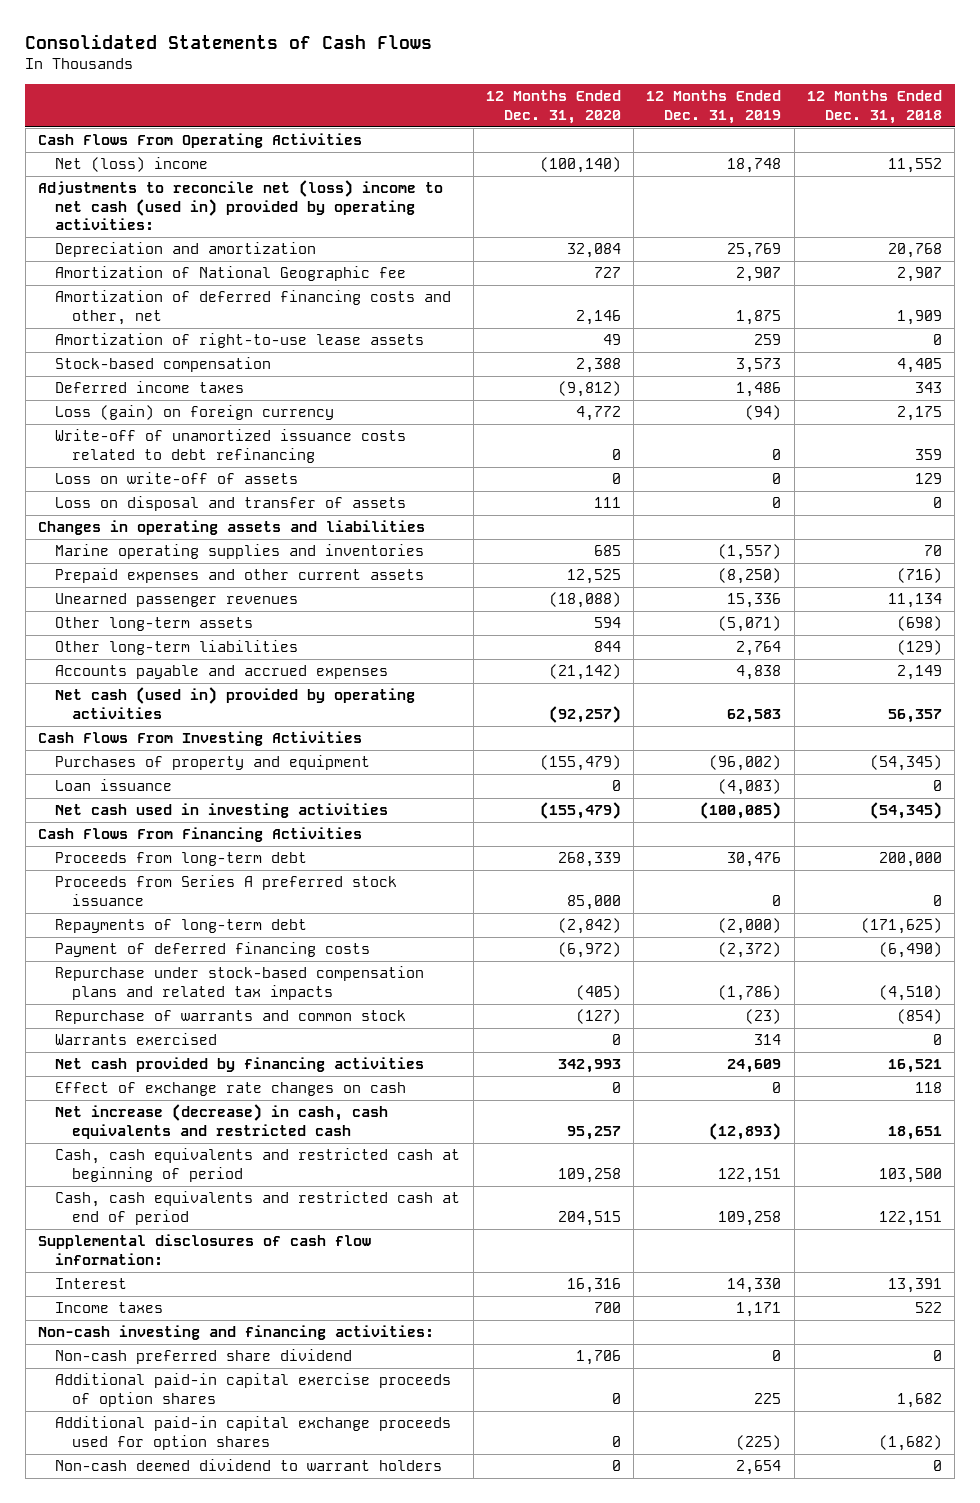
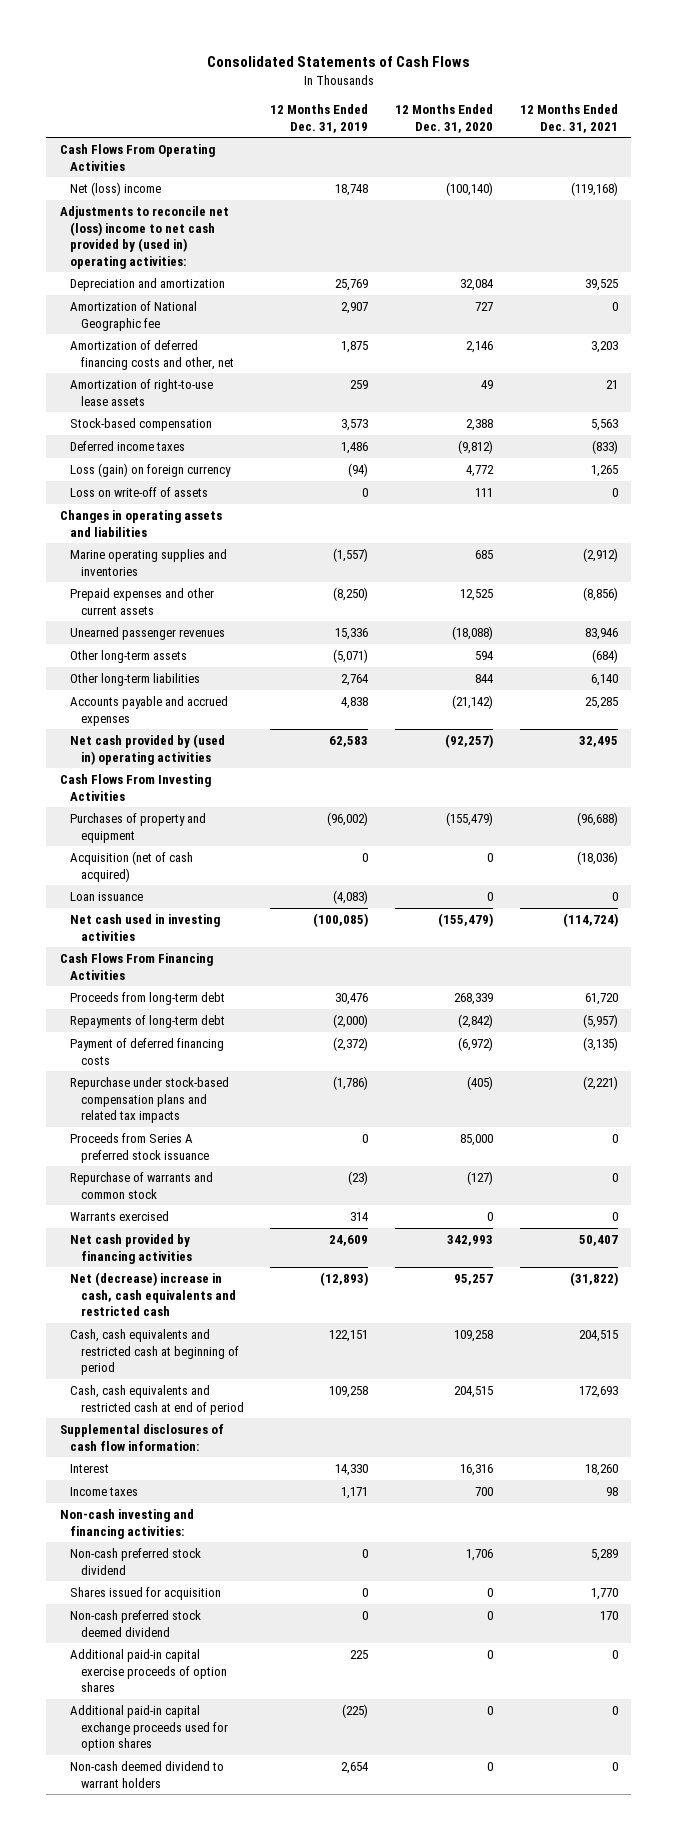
[807,90,943,124] 12 Months Ended Dec. 31, 2018 -> none
none -> [519,104,618,133] 12 Months Ended Dec. 31, 2021
[38,180,444,230] Adjustments to reconcile net (loss) income to net cash (used in) provided by operating activities: -> [59,206,229,269] Adjustments to reconcile net (loss) income to net cash provided by (used in) operating activities:
[55,429,407,463] Write-off of unamortized issuance costs related to debt refinancing -> none
[55,496,407,512] Loss on disposal and transfer of assets -> none
[611,473,621,485] 0 -> [475,488,494,498] 111
[55,687,416,719] Net cash (used in) provided by operating activities -> [70,734,226,765] Net cash provided by (used in) operating activities
none -> [70,851,194,882] Acquisition (net of cash acquired)
[55,875,398,906] Proceeds from Series A preferred stock issuance -> [70,1133,209,1163] Proceeds from Series A preferred stock issuance
[55,1082,407,1097] Effect of exchange rate changes on cash -> none
[55,1104,389,1139] Net increase (decrease) in cash, cash equivalents and restricted cash -> [70,1272,236,1317] Net (decrease) increase in cash, cash equivalents and restricted cash
[55,1349,353,1365] Non-cash preferred share dividend -> [70,1548,202,1575] Non-cash preferred stock dividend
none -> [70,1587,222,1601] Shares issued for acquisition
none -> [70,1610,202,1637] Non-cash preferred stock deemed dividend

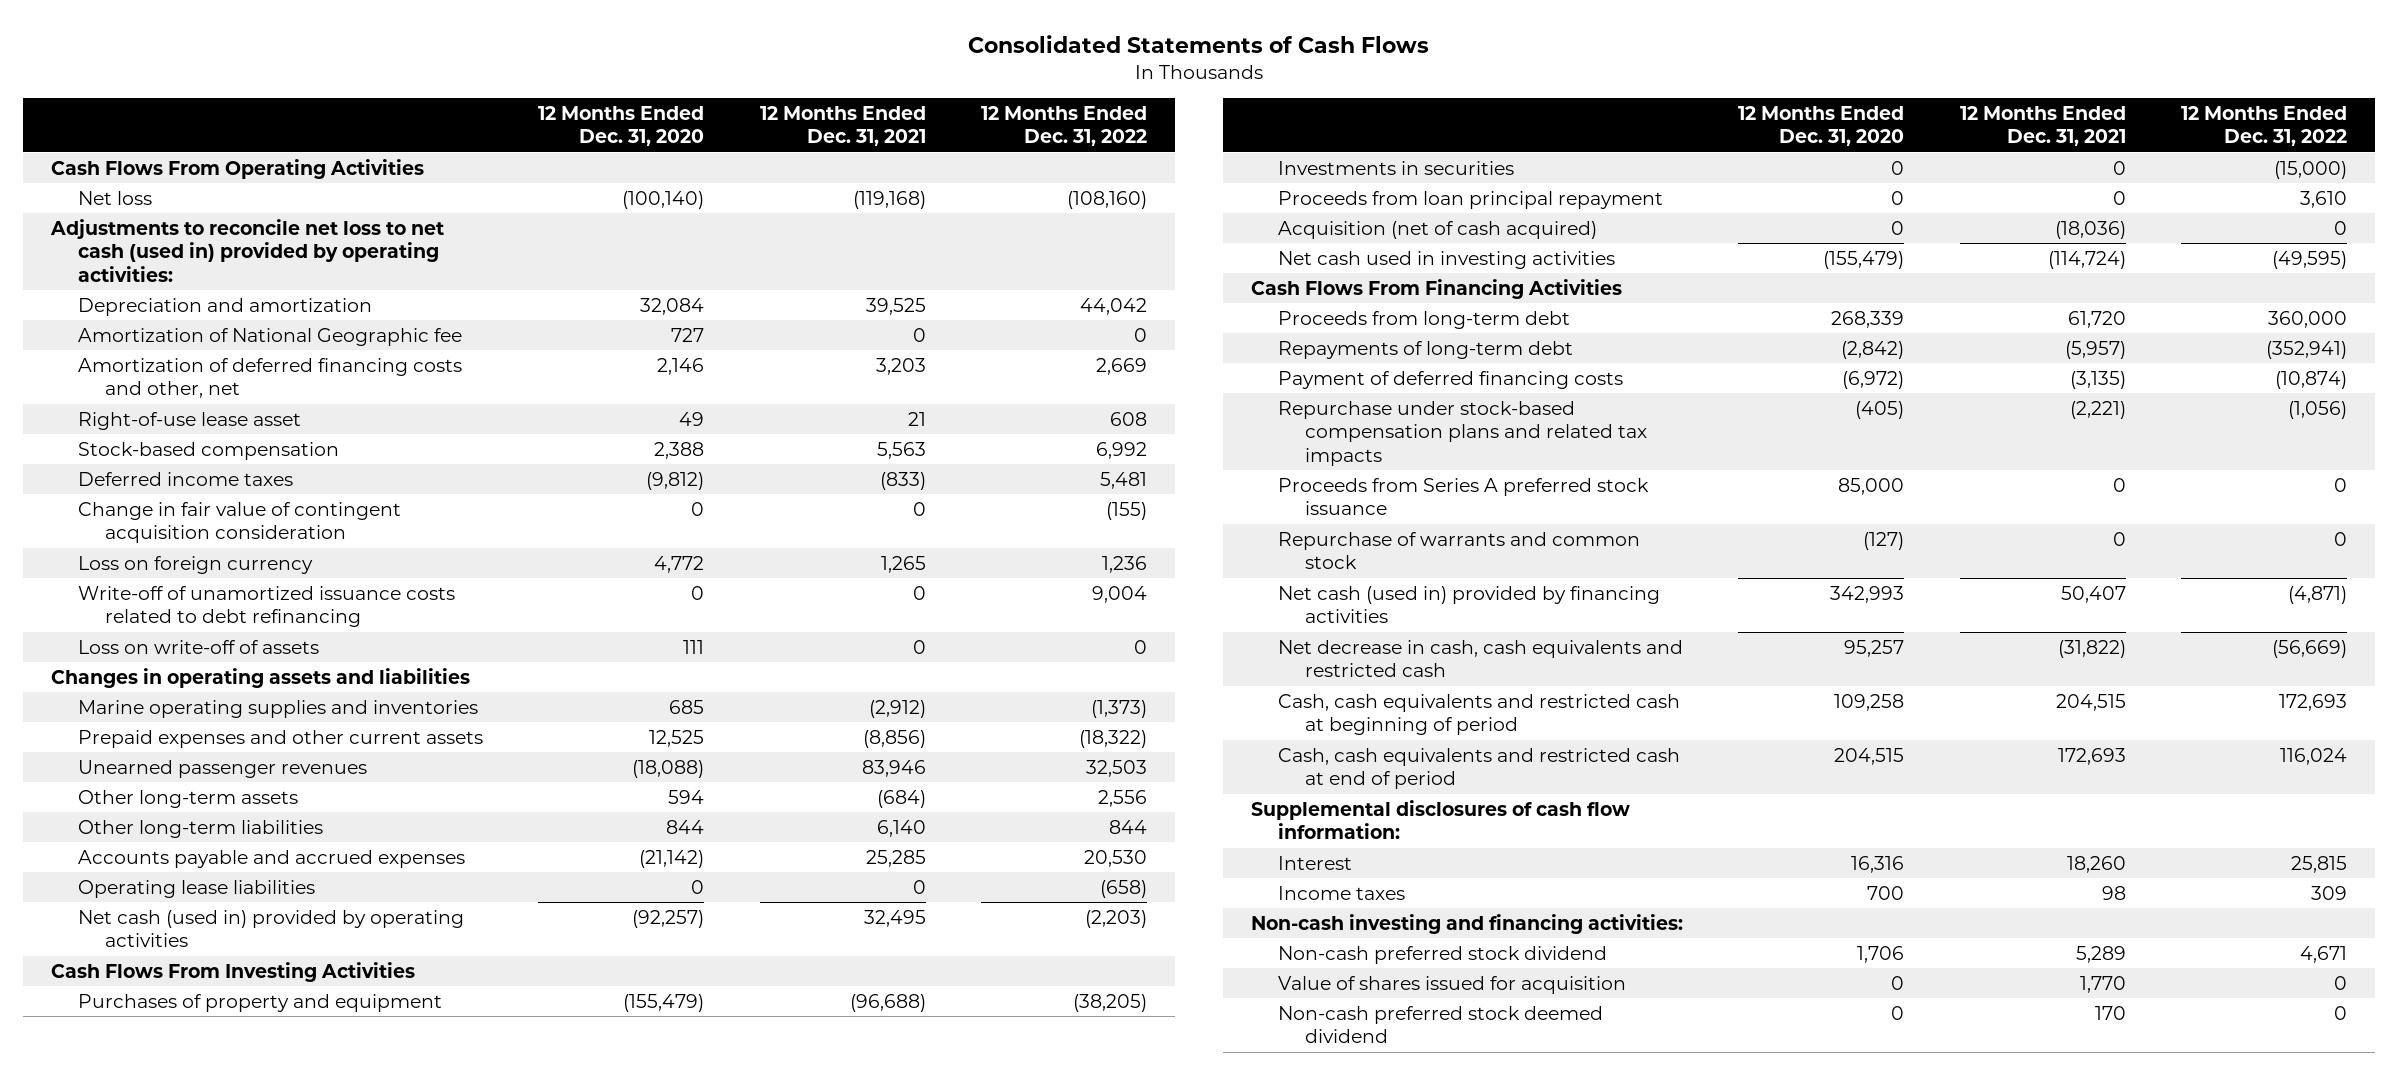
[270,104,369,133] 12 Months Ended Dec. 31, 2019 -> none
none -> [981,105,1148,147] 12 Months Ended Dec. 31, 2022
[70,182,162,197] Net (loss) income -> [77,190,152,205] Net loss
[59,206,229,269] Adjustments to reconcile net (loss) income to net cash provided by (used in) operating activities: -> [49,218,444,283] Adjustments to reconcile net loss to net cash (used in) provided by operating activities:
[70,379,214,406] Amortization of right-to-use lease assets -> [77,411,301,430] Right-of-use lease asset
none -> [77,501,401,544] Change in fair value of contingent acquisition consideration
[70,463,232,478] Loss (gain) on foreign currency -> [77,555,313,574] Loss on foreign currency
none -> [77,585,455,628] Write-off of unamortized issuance costs related to debt refinancing
none -> [77,879,315,898] Operating lease liabilities
[70,734,226,765] Net cash provided by (used in) operating activities -> [77,909,464,948] Net cash (used in) provided by operating activities
none -> [1277,160,1514,175] Investments in securities
none -> [1277,190,1663,209] Proceeds from loan principal repayment
[70,892,144,902] Loan issuance -> none
[70,1211,170,1222] Warrants exercised -> none
[70,1234,192,1264] Net cash provided by financing activities -> [1277,585,1660,624] Net cash (used in) provided by financing activities
[70,1272,236,1317] Net (decrease) increase in cash, cash equivalents and restricted cash -> [1277,639,1683,678] Net decrease in cash, cash equivalents and restricted cash
[70,1587,222,1601] Shares issued for acquisition -> [1277,975,1626,994] Value of shares issued for acquisition
[70,1649,227,1693] Additional paid-in capital exercise proceeds of option shares -> none
[70,1705,228,1752] Additional paid-in capital exchange proceeds used for option shares -> none
[70,1761,225,1788] Non-cash deemed dividend to warrant holders -> none

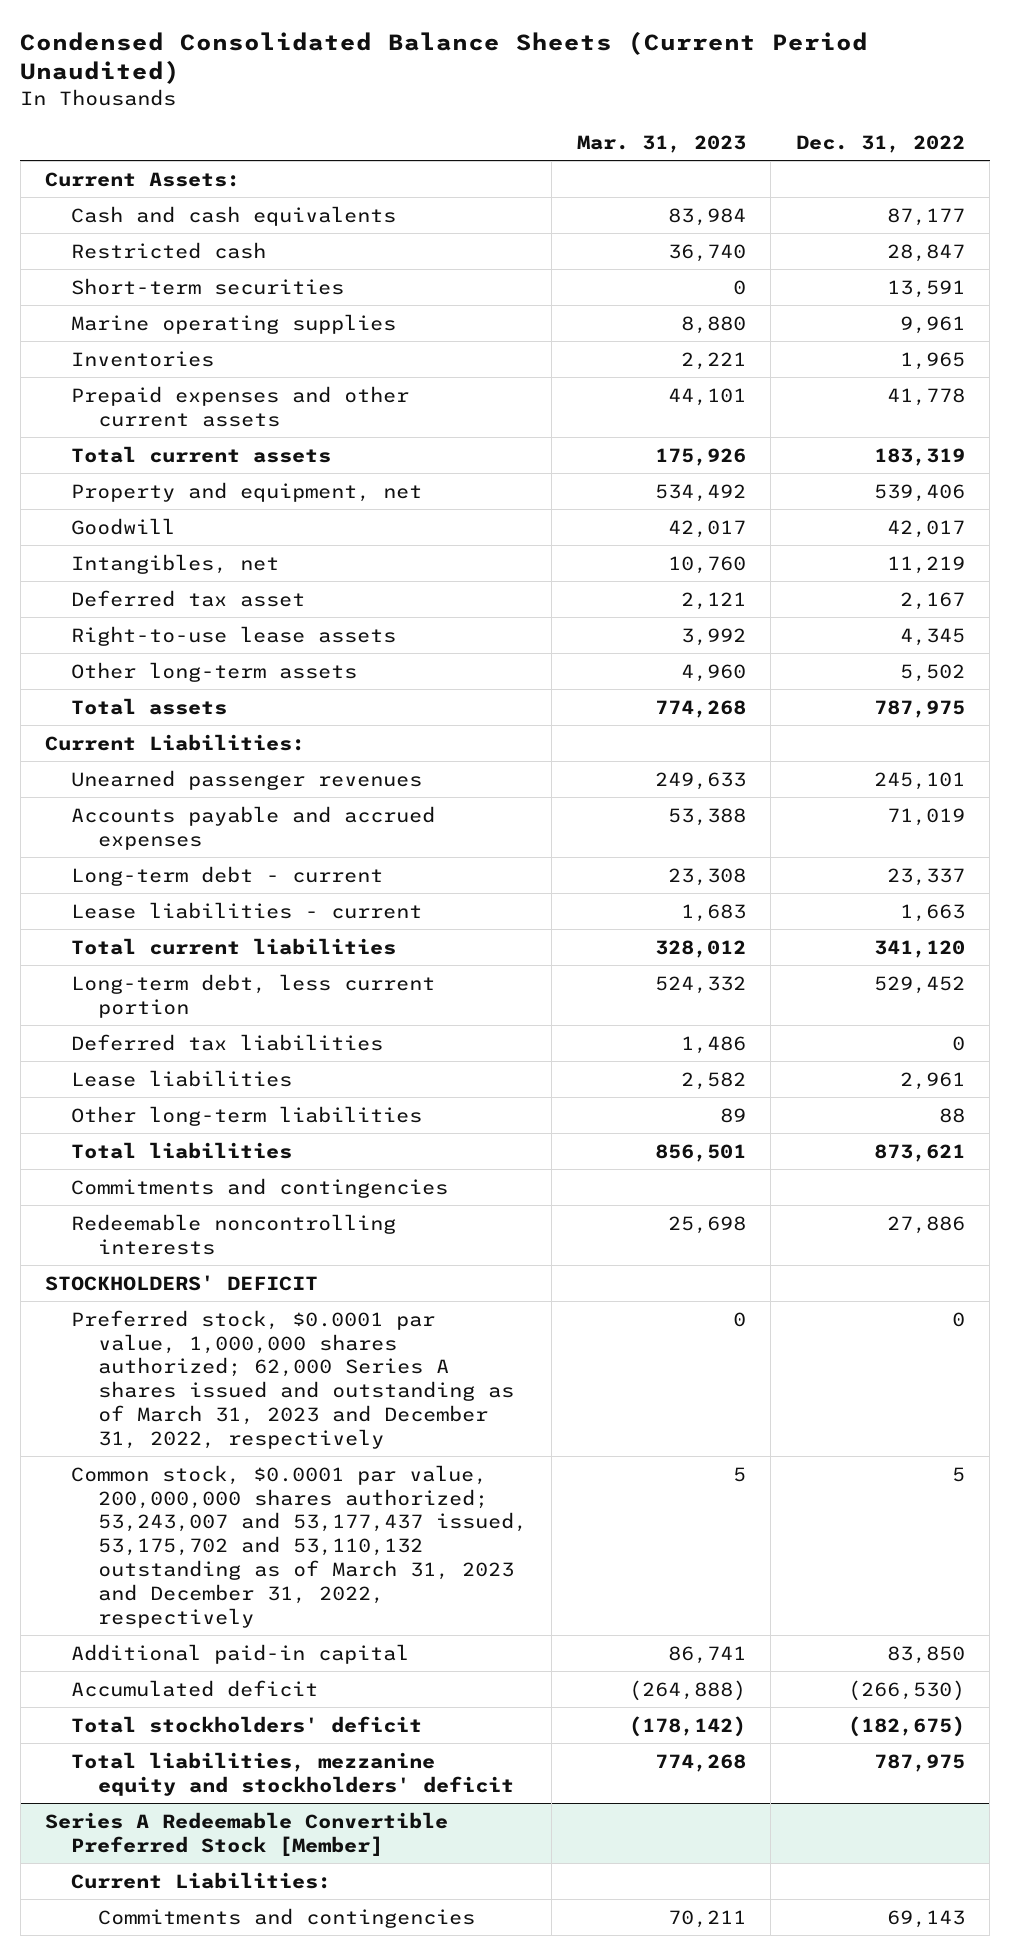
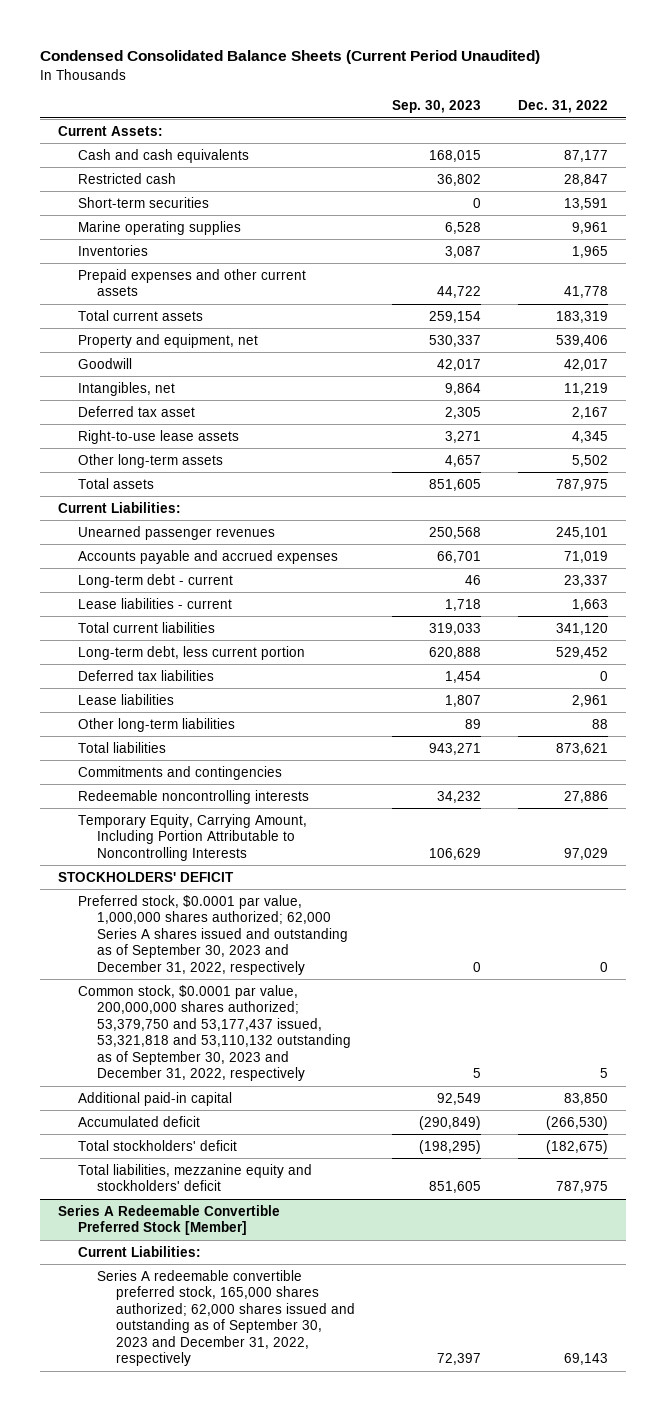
[576,134,746,153] Mar. 31, 2023 -> none
none -> [391,100,481,114] Sep. 30, 2023
none -> [77,813,307,861] Temporary Equity, Carrying Amount, Including Portion Attributable to Noncontrolling Interests
[71,1309,514,1449] Preferred stock, $0.0001 par value, 1,000,000 shares authorized; 62,000 Series A shares issued and outstanding as of March 31, 2023 and December 31, 2022, respectively -> [77,894,348,975] Preferred stock, $0.0001 par value, 1,000,000 shares authorized; 62,000 Series A shares issued and outstanding as of September 30, 2023 and December 31, 2022, respectively
[71,1464,527,1628] Common stock, $0.0001 par value, 200,000,000 shares authorized; 53,243,007 and 53,177,437 issued, 53,175,702 and 53,110,132 outstanding as of March 31, 2023 and December 31, 2022, respectively -> [77,984,351,1082] Common stock, $0.0001 par value, 200,000,000 shares authorized; 53,379,750 and 53,177,437 issued, 53,321,818 and 53,110,132 outstanding as of September 30, 2023 and December 31, 2022, respectively
[97,1907,475,1928] Commitments and contingencies -> [96,1269,356,1367] Series A redeemable convertible preferred stock, 165,000 shares authorized; 62,000 shares issued and outstanding as of September 30, 2023 and December 31, 2022, respectively

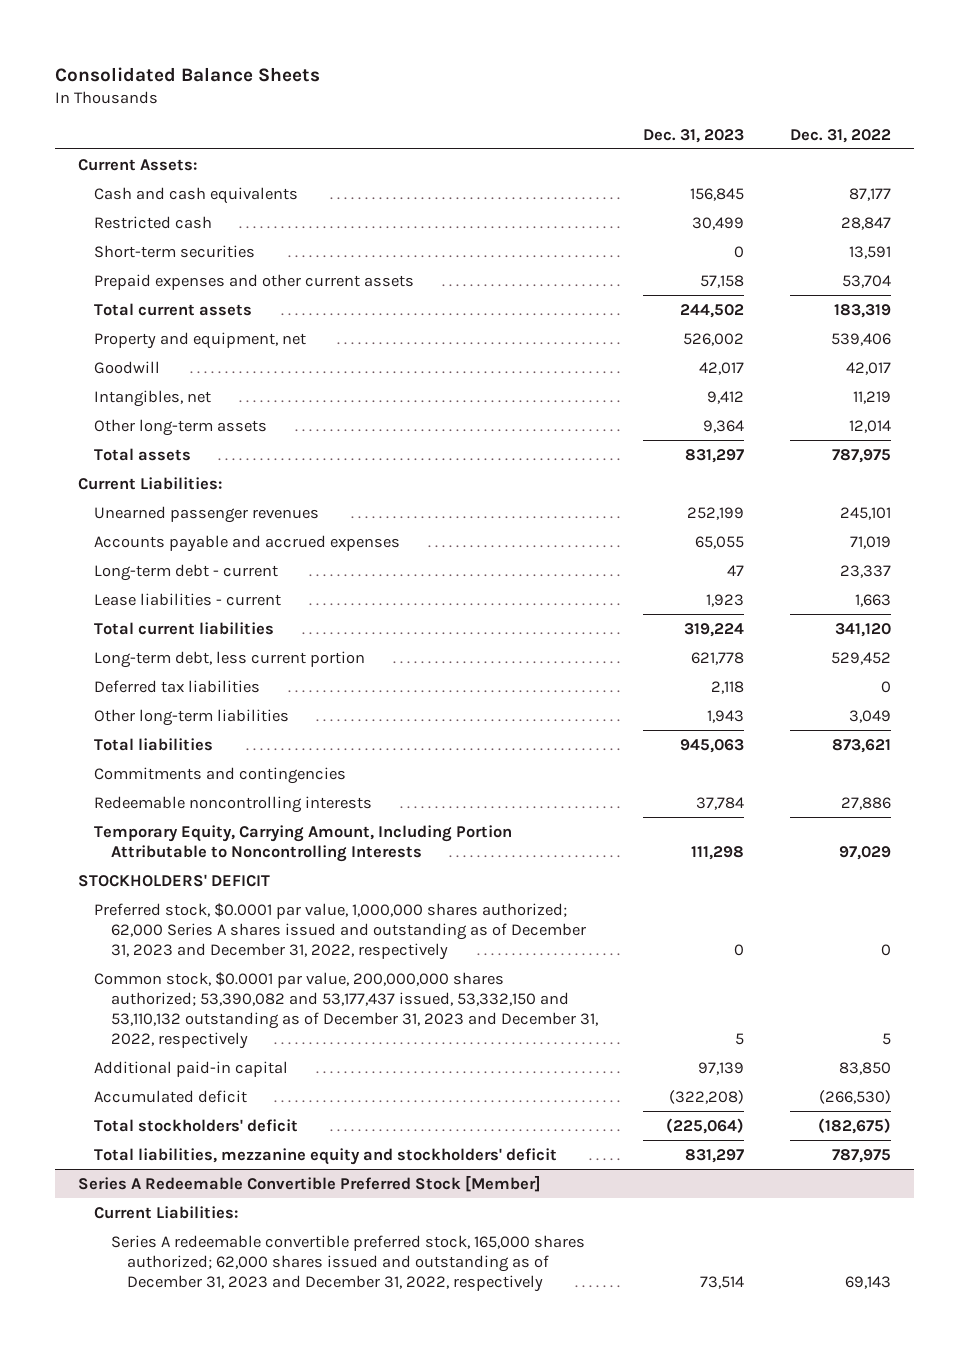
[39,50,540,65] Condensed Consolidated Balance Sheets (Current Period Unaudited) -> [54,66,320,82] Consolidated Balance Sheets
[391,100,481,114] Sep. 30, 2023 -> none
none -> [643,128,745,143] Dec. 31, 2023
[77,220,241,235] Marine operating supplies -> none
[77,244,148,256] Inventories -> none
[563,286,608,299] 41,778 -> [842,274,892,288] 53,704
[77,405,195,417] Deferred tax asset -> none
[77,429,239,444] Right-to-use lease assets -> none
[571,454,608,467] 5,502 -> [849,419,892,433] 12,014
[77,693,174,705] Lease liabilities -> none
[591,718,608,729] 88 -> [849,709,892,723] 3,049
[77,894,348,975] Preferred stock, $0.0001 par value, 1,000,000 shares authorized; 62,000 Series A shares issued and outstanding as of September 30, 2023 and December 31, 2022, respectively -> [94,902,586,960] Preferred stock, $0.0001 par value, 1,000,000 shares authorized; 62,000 Series A shares issued and outstanding as of December 31, 2023 and December 31, 2022, respectively
[77,984,351,1082] Common stock, $0.0001 par value, 200,000,000 shares authorized; 53,379,750 and 53,177,437 issued, 53,321,818 and 53,110,132 outstanding as of September 30, 2023 and December 31, 2022, respectively -> [94,971,598,1049] Common stock, $0.0001 par value, 200,000,000 shares authorized; 53,390,082 and 53,177,437 issued, 53,332,150 and 53,110,132 outstanding as of December 31, 2023 and December 31, 2022, respectively
[96,1269,356,1367] Series A redeemable convertible preferred stock, 165,000 shares authorized; 62,000 shares issued and outstanding as of September 30, 2023 and December 31, 2022, respectively -> [110,1234,585,1292] Series A redeemable convertible preferred stock, 165,000 shares authorized; 62,000 shares issued and outstanding as of December 31, 2023 and December 31, 2022, respectively

